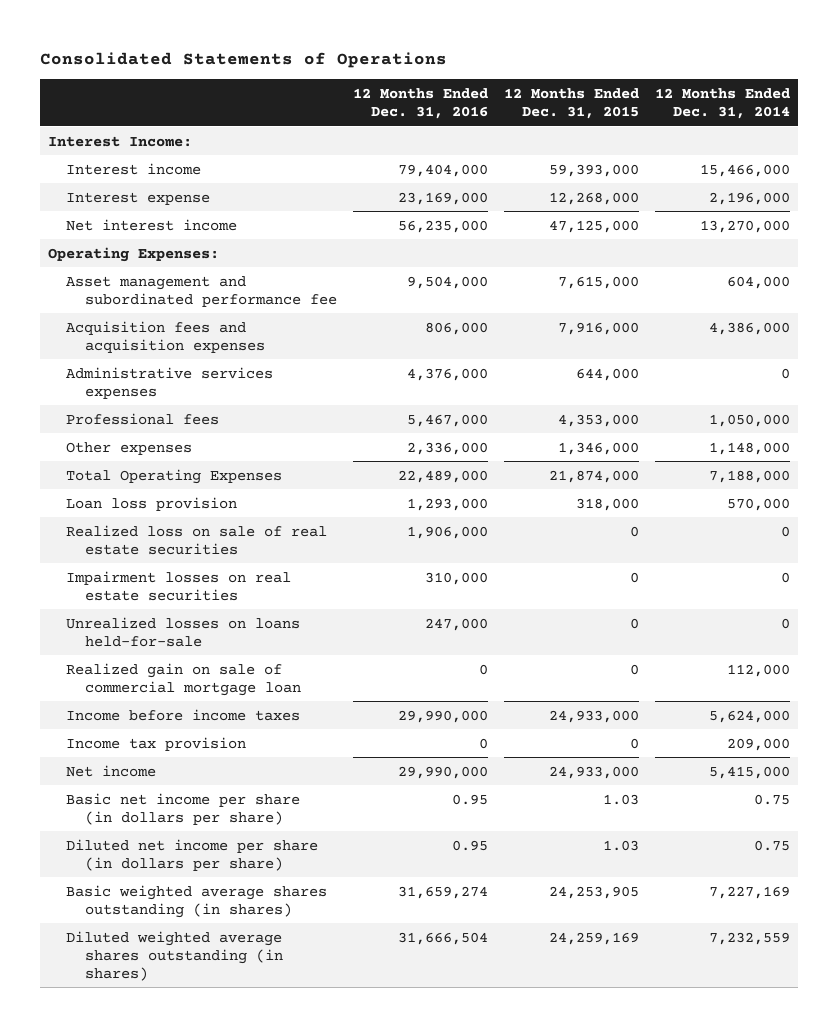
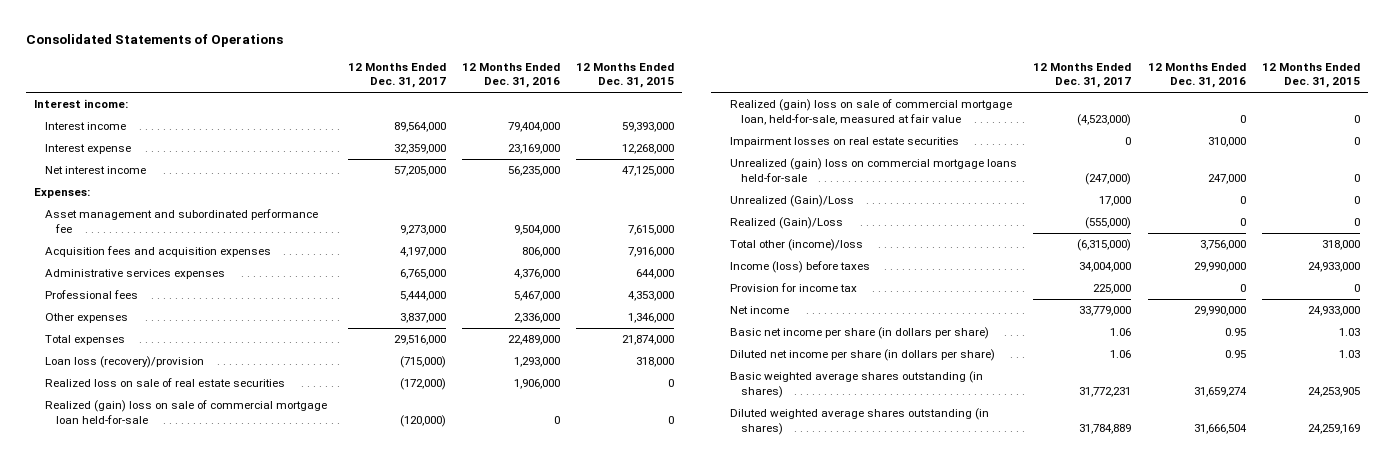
[655,87,791,119] 12 Months Ended Dec. 31, 2014 -> none
none -> [347,62,446,89] 12 Months Ended Dec. 31, 2017
[48,135,193,147] Interest Income: -> [33,99,128,109] Interest income:
[48,246,220,262] Operating Expenses: -> [33,188,90,199] Expenses:
[66,468,283,484] Total Operating Expenses -> [44,335,125,346] Total expenses
[66,496,238,511] Loan loss provision -> [44,356,204,369] Loan loss (recovery)/provision
none -> [44,400,327,424] Realized (gain) loss on sale of commercial mortgage loan held-for-sale
none -> [730,99,1013,125] Realized (gain) loss on sale of commercial mortgage loan, held-for-sale, measured at fair value
[66,662,301,696] Realized gain on sale of commercial mortgage loan -> none
[66,616,301,647] Unrealized losses on loans held-for-sale -> [730,158,1018,182] Unrealized (gain) loss on commercial mortgage loans held-for-sale
none -> [730,195,855,208] Unrealized (Gain)/Loss
none -> [730,217,844,230] Realized (Gain)/Loss
none -> [730,239,864,252] Total other (income)/loss
[66,708,301,721] Income before income taxes -> [730,261,871,274] Income (loss) before taxes
[66,736,247,751] Income tax provision -> [730,283,858,293] Provision for income tax

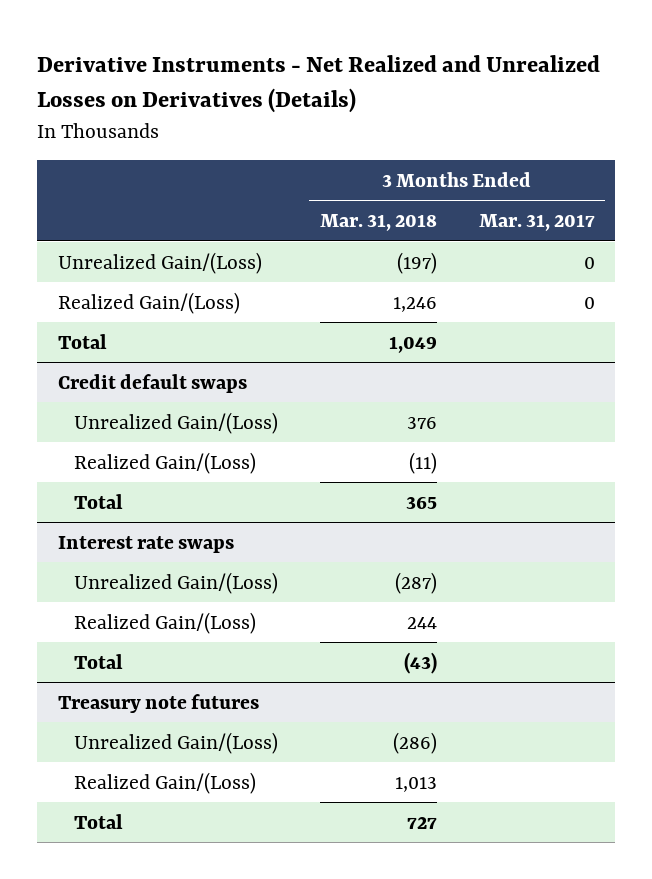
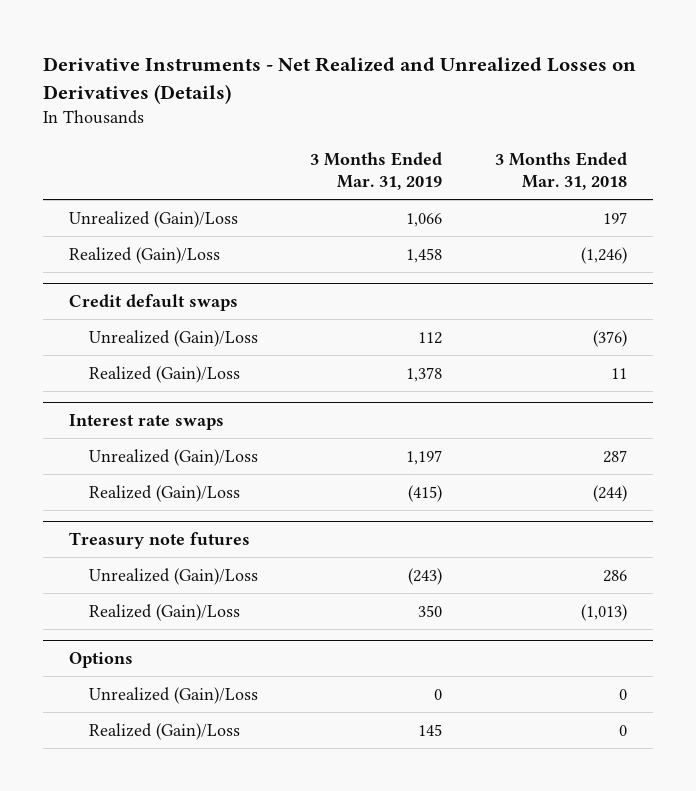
[478,214,595,232] Mar. 31, 2017 -> none
none -> [310,151,443,191] 3 Months Ended Mar. 31, 2019
[57,333,107,349] Total -> none
[57,251,262,274] Unrealized Gain/(Loss) -> [69,210,239,228] Unrealized (Gain)/Loss
[396,251,437,274] (197) -> [602,211,627,224] 197
[57,291,240,314] Realized Gain/(Loss) -> [69,246,221,264] Realized (Gain)/Loss
[392,296,437,312] 1,246 -> [580,246,627,264] (1,246)
[74,493,124,509] Total -> none
[74,411,279,434] Unrealized Gain/(Loss) -> [89,329,259,347] Unrealized (Gain)/Loss
[406,416,437,429] 376 -> [592,329,627,347] (376)
[74,451,257,474] Realized Gain/(Loss) -> [89,365,241,383] Realized (Gain)/Loss
[408,451,437,474] (11) -> [610,367,627,379] 11
[74,653,124,669] Total -> none
[74,571,279,594] Unrealized Gain/(Loss) -> [89,448,259,466] Unrealized (Gain)/Loss
[394,571,437,594] (287) -> [602,449,627,463] 287
[74,611,257,634] Realized Gain/(Loss) -> [89,484,241,502] Realized (Gain)/Loss
[406,616,437,629] 244 -> [592,484,627,502] (244)
[74,813,124,829] Total -> none
[74,731,279,754] Unrealized Gain/(Loss) -> [89,567,259,585] Unrealized (Gain)/Loss
[392,731,437,754] (286) -> [602,569,627,582] 286
[74,771,257,794] Realized Gain/(Loss) -> [89,603,241,621] Realized (Gain)/Loss
[394,776,437,792] 1,013 -> [580,603,627,621] (1,013)
none -> [69,652,134,669] Options
none -> [89,686,259,704] Unrealized (Gain)/Loss
none -> [89,722,241,740] Realized (Gain)/Loss

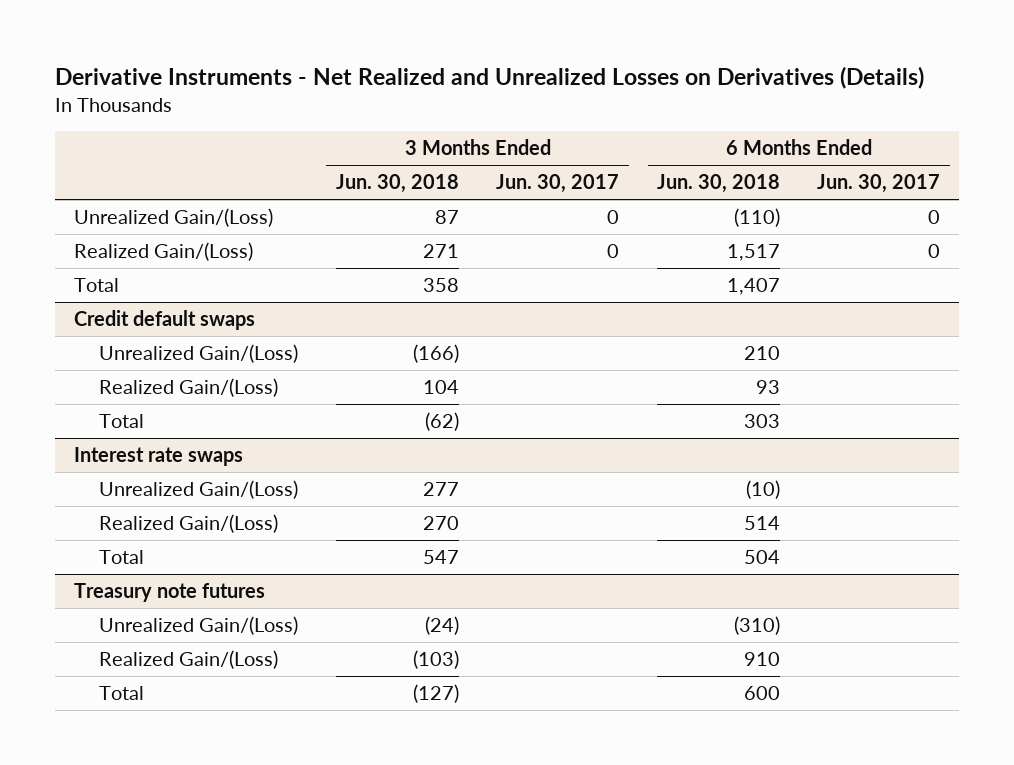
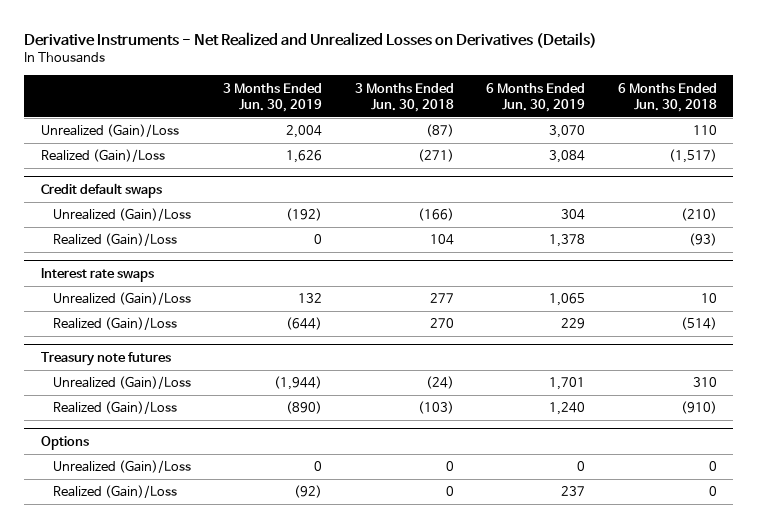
[496,174,620,194] Jun. 30, 2017 -> none
[817,174,941,194] Jun. 30, 2017 -> none
none -> [223,82,323,112] 3 Months Ended Jun. 30, 2019
none -> [486,82,586,112] 6 Months Ended Jun. 30, 2019
[73,278,119,293] Total -> none
[73,208,273,228] Unrealized Gain/(Loss) -> [40,124,179,138] Unrealized (Gain)/Loss
[434,210,459,225] 87 -> [425,124,454,138] (87)
[733,208,780,228] (110) -> [692,125,717,136] 110
[73,242,253,262] Realized Gain/(Loss) -> [40,149,165,163] Realized (Gain)/Loss
[422,244,459,259] 271 -> [417,149,454,163] (271)
[726,244,780,262] 1,517 -> [668,149,717,164] (1,517)
[99,414,145,429] Total -> none
[99,344,299,364] Unrealized Gain/(Loss) -> [52,208,191,222] Unrealized (Gain)/Loss
[743,346,780,361] 210 -> [680,208,717,222] (210)
[99,378,279,398] Realized Gain/(Loss) -> [52,233,177,247] Realized (Gain)/Loss
[755,380,780,395] 93 -> [688,233,717,247] (93)
[99,550,145,565] Total -> none
[99,480,299,500] Unrealized Gain/(Loss) -> [52,292,191,306] Unrealized (Gain)/Loss
[745,480,780,500] (10) -> [700,293,717,304] 10
[99,514,279,534] Realized Gain/(Loss) -> [52,317,177,331] Realized (Gain)/Loss
[743,516,780,531] 514 -> [680,317,717,331] (514)
[99,686,145,701] Total -> none
[99,616,299,636] Unrealized Gain/(Loss) -> [52,376,191,390] Unrealized (Gain)/Loss
[733,616,780,636] (310) -> [692,377,717,388] 310
[99,650,279,670] Realized Gain/(Loss) -> [52,401,177,415] Realized (Gain)/Loss
[743,652,780,667] 910 -> [680,401,717,415] (910)
none -> [40,435,89,450] Options
none -> [52,460,191,474] Unrealized (Gain)/Loss
none -> [52,485,177,499] Realized (Gain)/Loss

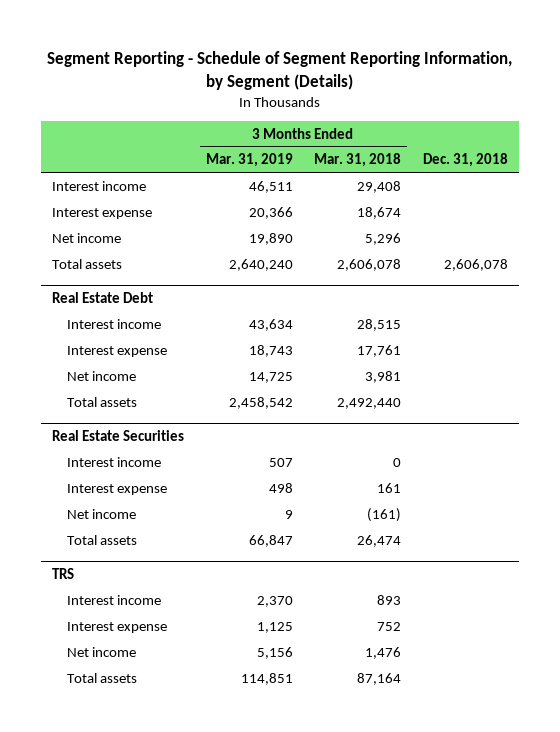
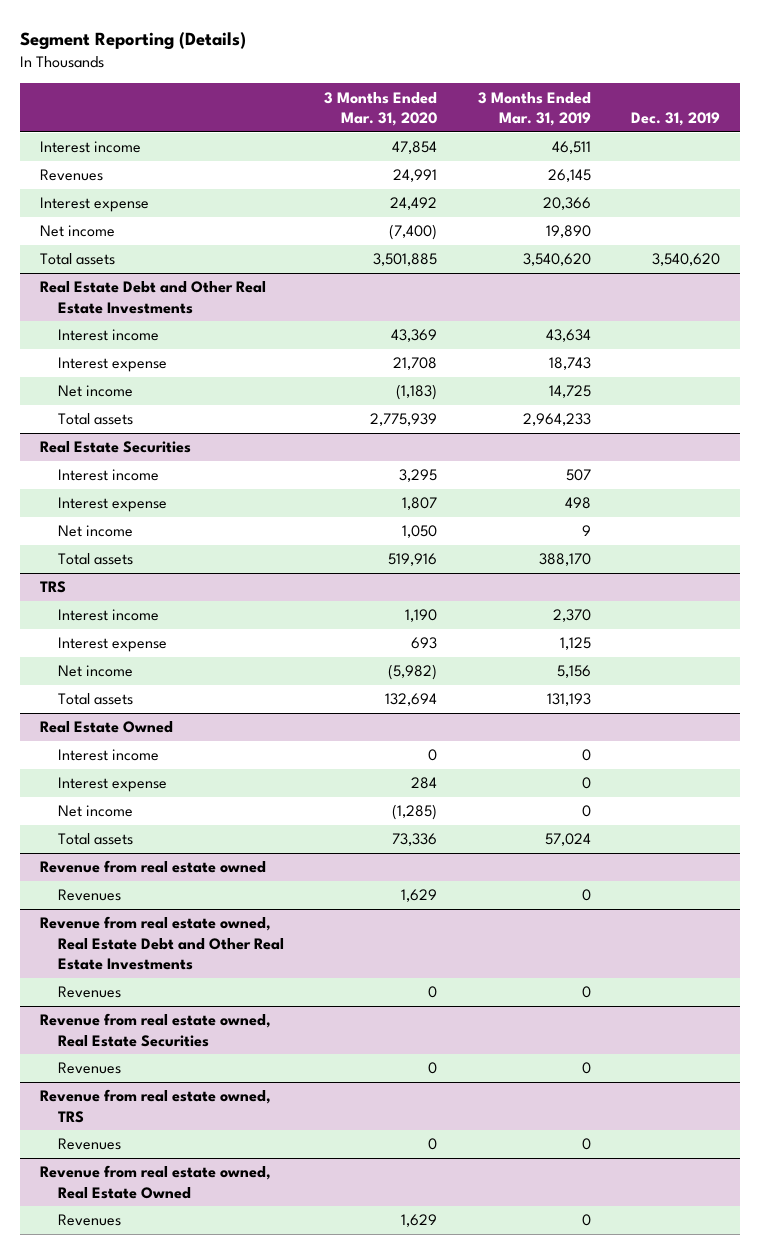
[46,50,512,90] Segment Reporting - Schedule of Segment Reporting Information, by Segment (Details) -> [20,32,247,51] Segment Reporting (Details)
[314,153,402,168] Mar. 31, 2018 -> none
[422,153,508,168] Dec. 31, 2018 -> none
none -> [324,91,438,127] 3 Months Ended Mar. 31, 2020
none -> [630,112,720,127] Dec. 31, 2019
none -> [40,169,104,182] Revenues
[228,258,293,271] 2,640,240 -> [522,253,591,267] 3,540,620
[52,292,154,304] Real Estate Debt -> [40,281,267,314] Real Estate Debt and Other Real Estate Investments
[228,396,293,409] 2,458,542 -> [522,413,591,427] 2,964,233
[248,534,293,547] 66,847 -> [538,553,591,567] 388,170
[240,672,293,685] 114,851 -> [546,693,591,707] 131,193
none -> [40,721,174,734] Real Estate Owned
none -> [58,749,160,762] Interest income
none -> [58,777,168,793] Interest expense
none -> [58,805,134,818] Net income
none -> [58,833,134,846] Total assets
none -> [40,860,267,874] Revenue from real estate owned
none -> [58,889,122,902] Revenues
none -> [40,916,285,971] Revenue from real estate owned, Real Estate Debt and Other Real Estate Investments
none -> [58,986,122,999] Revenues
none -> [40,1013,272,1047] Revenue from real estate owned, Real Estate Securities
none -> [58,1062,122,1075] Revenues
none -> [40,1089,272,1123] Revenue from real estate owned, TRS
none -> [58,1138,122,1151] Revenues
none -> [40,1165,272,1199] Revenue from real estate owned, Real Estate Owned
none -> [58,1214,122,1227] Revenues

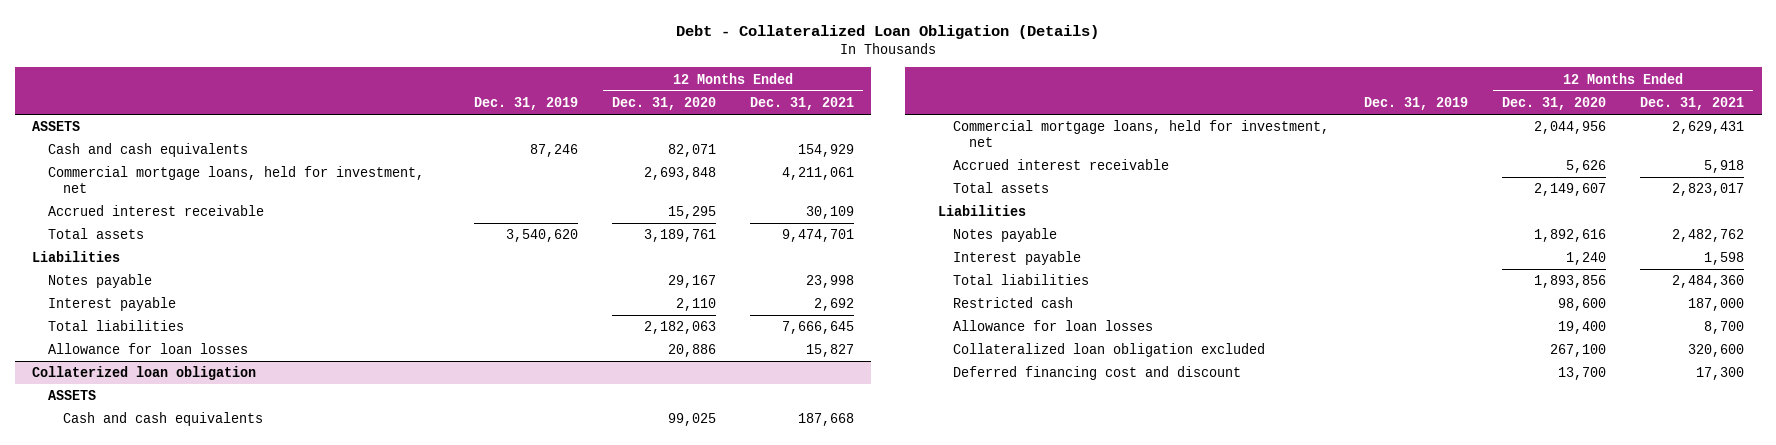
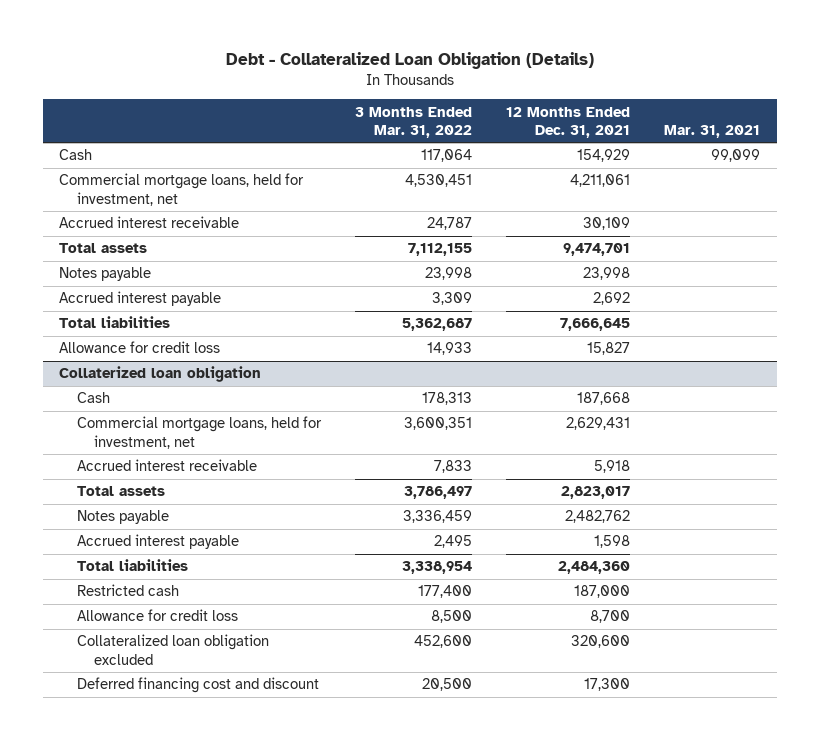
[473,96,578,110] Dec. 31, 2019 -> none
[611,96,716,110] Dec. 31, 2020 -> none
none -> [354,106,472,139] 3 Months Ended Mar. 31, 2022
none -> [663,125,760,139] Mar. 31, 2021
[31,121,80,132] ASSETS -> none
[47,143,248,158] Cash and cash equivalents -> [59,149,93,161] Cash
[31,251,120,263] Liabilities -> none
[47,297,176,312] Interest payable -> [59,291,222,307] Accrued interest payable
[47,343,248,355] Allowance for loan losses -> [59,341,221,354] Allowance for credit loss
[47,390,96,401] ASSETS -> none
[63,412,264,427] Cash and cash equivalents -> [76,392,110,404] Cash
[937,205,1026,217] Liabilities -> none
[953,251,1082,266] Interest payable -> [76,534,239,550] Accrued interest payable
[953,320,1154,332] Allowance for loan losses -> [76,609,238,622] Allowance for credit loss

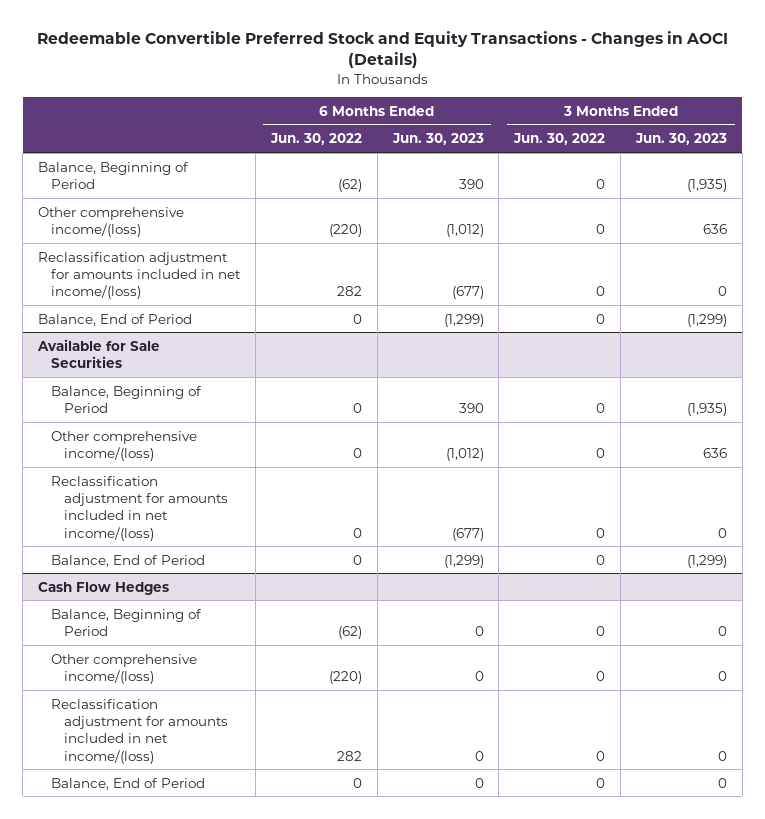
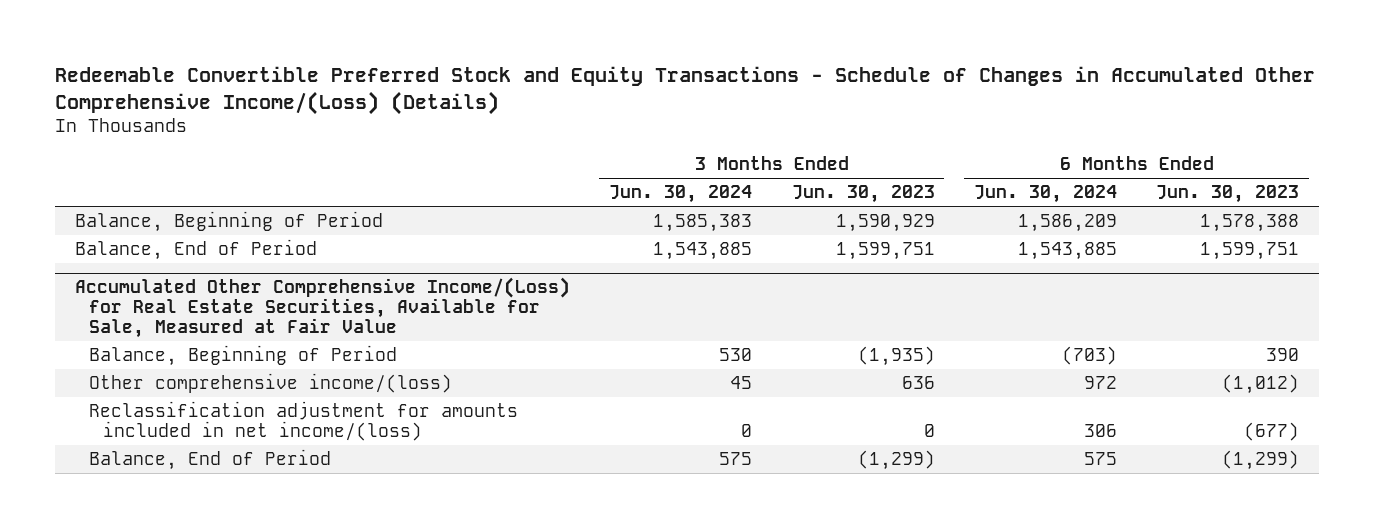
[36,30,728,69] Redeemable Convertible Preferred Stock and Equity Transactions - Changes in AOCI (Details) -> [55,65,1316,115] Redeemable Convertible Preferred Stock and Equity Transactions - Schedule of Changes in Accumulated Other Comprehensive Income/(Loss) (Details)
[269,133,362,146] Jun. 30, 2022 -> none
[513,133,606,146] Jun. 30, 2022 -> none
none -> [609,185,753,204] Jun. 30, 2024
none -> [973,185,1117,204] Jun. 30, 2024
[38,206,185,237] Other comprehensive income/(loss) -> none
[38,251,242,300] Reclassification adjustment for amounts included in net income/(loss) -> none
[458,178,484,189] 390 -> [1200,214,1300,233] 1,578,388
[687,178,728,192] (1,935) -> [835,214,935,233] 1,590,929
[443,313,484,327] (1,299) -> [1200,242,1300,261] 1,599,751
[687,313,728,327] (1,299) -> [835,242,935,261] 1,599,751
[37,338,161,368] Available for Sale Securities -> [74,277,570,339] Accumulated Other Comprehensive Income/(Loss) for Real Estate Securities, Available for Sale, Measured at Fair Value
[38,581,170,595] Cash Flow Hedges -> none
[51,608,203,636] Balance, Beginning of Period -> none
[51,653,198,684] Other comprehensive income/(loss) -> none
[51,698,228,764] Reclassification adjustment for amounts included in net income/(loss) -> none
[51,777,206,790] Balance, End of Period -> none

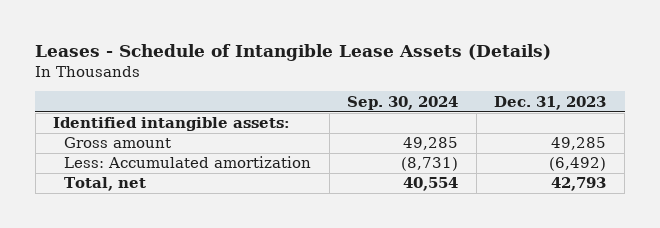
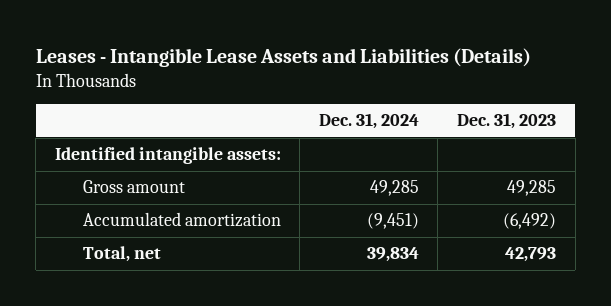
[35,44,552,62] Leases - Schedule of Intangible Lease Assets (Details) -> [35,47,531,67] Leases - Intangible Lease Assets and Liabilities (Details)
[347,95,459,110] Sep. 30, 2024 -> none
none -> [318,113,419,130] Dec. 31, 2024
[63,156,311,169] Less: Accumulated amortization -> [82,212,281,228] Accumulated amortization

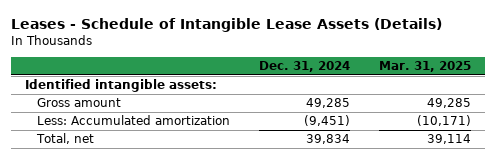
[35,47,531,67] Leases - Intangible Lease Assets and Liabilities (Details) -> [10,18,442,33] Leases - Schedule of Intangible Lease Assets (Details)
[457,113,557,130] Dec. 31, 2023 -> none
none -> [378,61,471,73] Mar. 31, 2025
[82,212,281,228] Accumulated amortization -> [36,115,230,126] Less: Accumulated amortization

